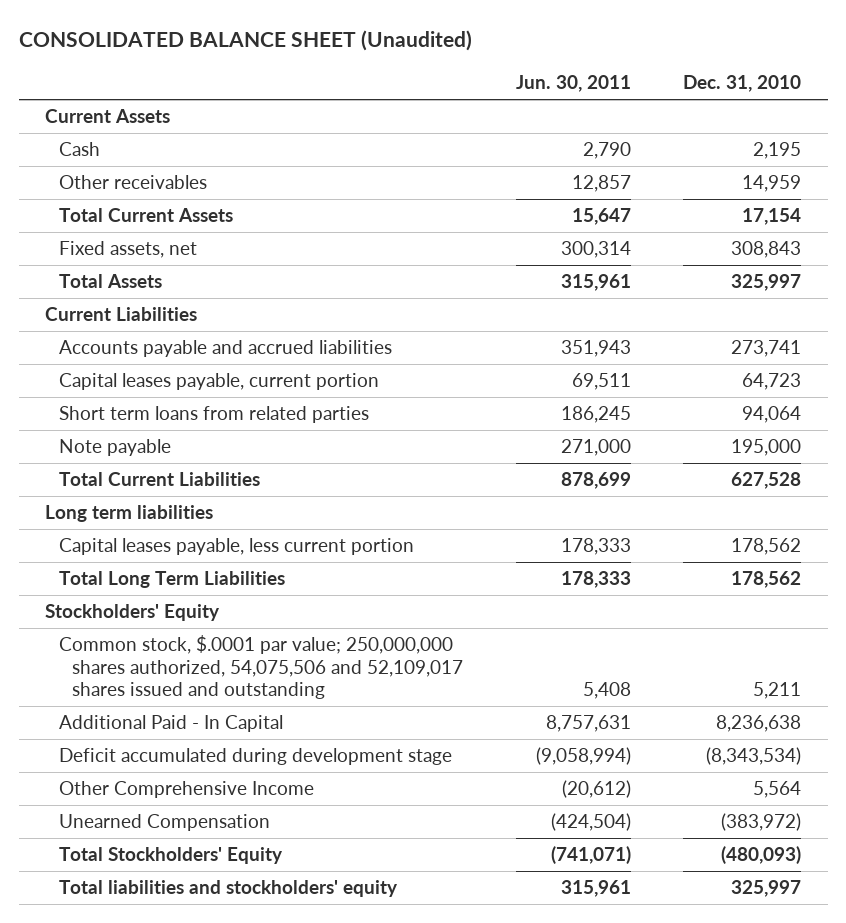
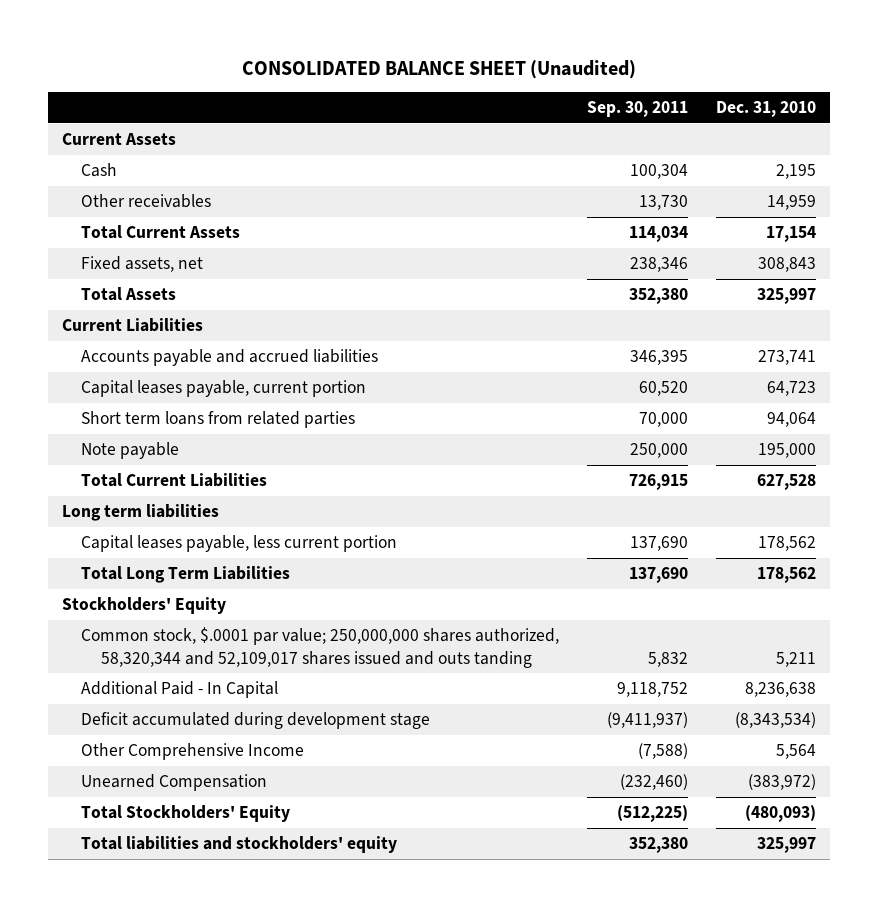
[515,75,631,93] Jun. 30, 2011 -> none
none -> [587,101,689,118] Sep. 30, 2011
[58,635,463,699] Common stock, $.0001 par value; 250,000,000 shares authorized, 54,075,506 and 52,109,017 shares issued and outstanding -> [81,627,560,668] Common stock, $.0001 par value; 250,000,000 shares authorized, 58,320,344 and 52,109,017 shares issued and outs tanding

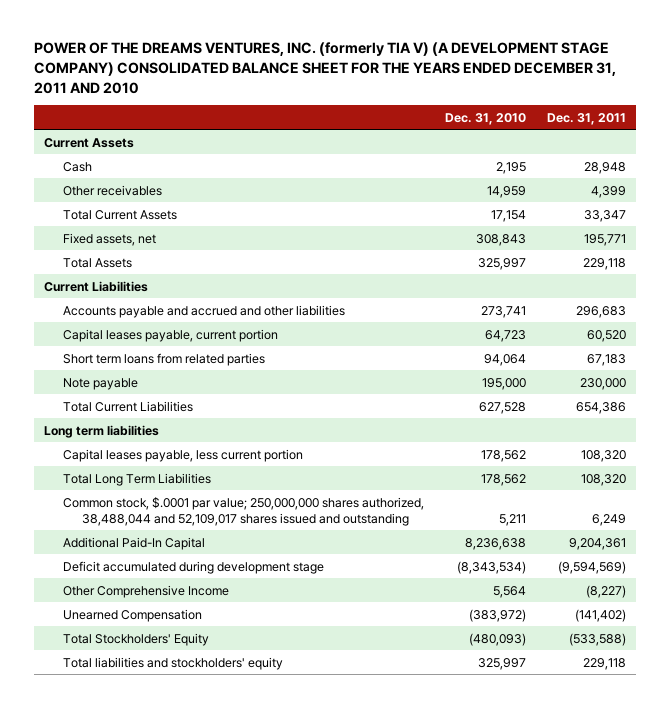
[241,59,636,79] CONSOLIDATED BALANCE SHEET (Unaudited) -> [33,42,616,94] POWER OF THE DREAMS VENTURES, INC. (formerly TIA V) (A DEVELOPMENT STAGE COMPANY) CONSOLIDATED BALANCE SHEET FOR THE YEARS ENDED DECEMBER 31, 2011 AND 2010
[587,101,689,118] Sep. 30, 2011 -> none
none -> [546,112,626,125] Dec. 31, 2011
[81,349,379,367] Accounts payable and accrued liabilities -> [62,304,345,318] Accounts payable and accrued and other liabilities
[61,597,226,615] Stockholders' Equity -> none
[81,627,560,668] Common stock, $.0001 par value; 250,000,000 shares authorized, 58,320,344 and 52,109,017 shares issued and outs tanding -> [62,496,424,526] Common stock, $.0001 par value; 250,000,000 shares authorized, 38,488,044 and 52,109,017 shares issued and outstanding
[81,681,279,699] Additional Paid - In Capital -> [62,536,205,550] Additional Paid-In Capital

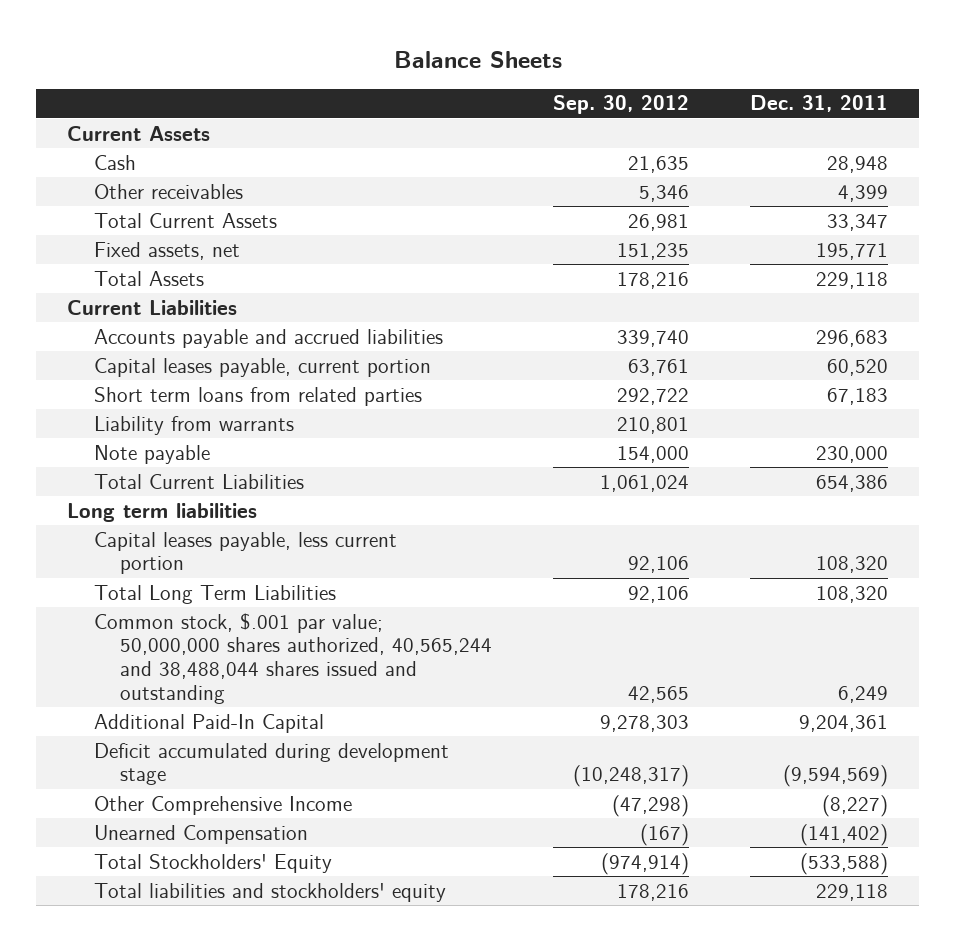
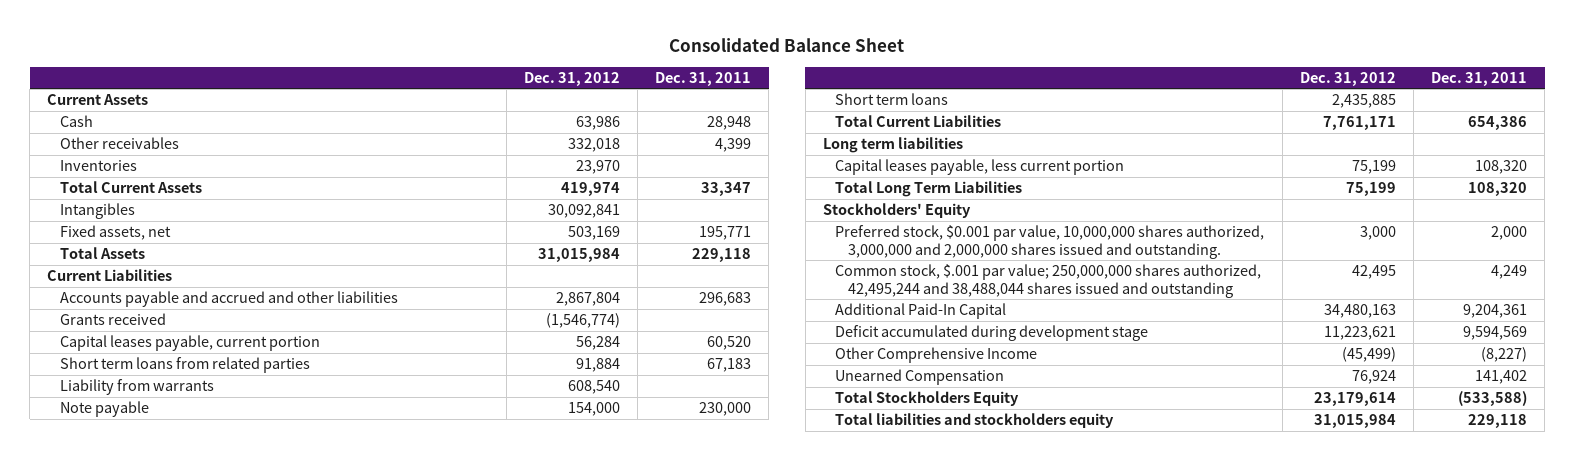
[393,51,562,69] Balance Sheets -> [669,38,905,53] Consolidated Balance Sheet
[553,95,690,115] Sep. 30, 2012 -> none
none -> [523,71,620,86] Dec. 31, 2012
none -> [59,160,137,172] Inventories
none -> [59,203,135,220] Intangibles
[93,328,443,348] Accounts payable and accrued liabilities -> [59,291,398,308] Accounts payable and accrued and other liabilities
none -> [59,313,166,326] Grants received
none -> [835,93,949,106] Short term loans
none -> [822,203,971,219] Stockholders' Equity
none -> [835,225,1265,259] Preferred stock, $0.001 par value, 10,000,000 shares authorized, 3,000,000 and 2,000,000 shares issued and outstanding.
[93,612,492,704] Common stock, $.001 par value; 50,000,000 shares authorized, 40,565,244 and 38,488,044 shares issued and outstanding -> [835,264,1262,298] Common stock, $.001 par value; 250,000,000 shares authorized, 42,495,244 and 38,488,044 shares issued and outstanding
[838,685,889,703] 6,249 -> [1490,265,1527,280] 4,249
[783,765,889,788] (9,594,569) -> [1462,326,1527,341] 9,594,569
[800,823,889,846] (141,402) -> [1474,370,1527,385] 141,402
[93,853,332,873] Total Stockholders' Equity -> [835,391,1020,407] Total Stockholders Equity
[93,882,446,902] Total liabilities and stockholders' equity -> [835,413,1115,429] Total liabilities and stockholders equity

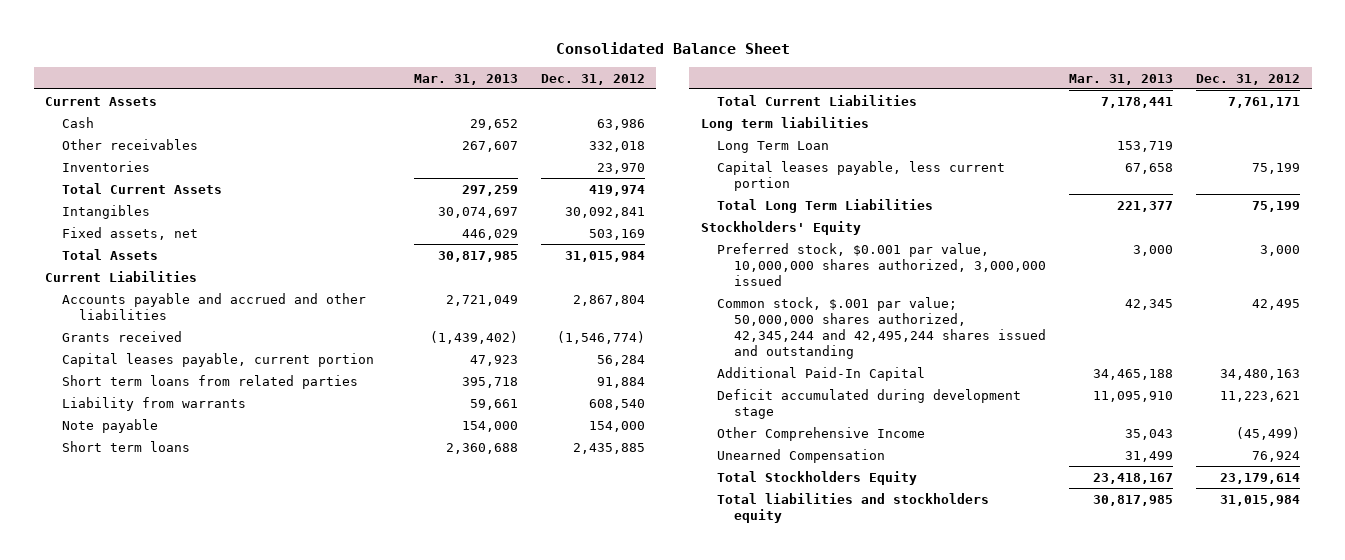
[655,71,752,86] Dec. 31, 2011 -> none
none -> [413,73,518,85] Mar. 31, 2013
none -> [717,140,830,153] Long Term Loan
[835,225,1265,259] Preferred stock, $0.001 par value, 10,000,000 shares authorized, 3,000,000 and 2,000,000 shares issued and outstanding. -> [717,242,1047,287] Preferred stock, $0.001 par value, 10,000,000 shares authorized, 3,000,000 issued
[835,264,1262,298] Common stock, $.001 par value; 250,000,000 shares authorized, 42,495,244 and 38,488,044 shares issued and outstanding -> [717,296,1047,360] Common stock, $.001 par value; 50,000,000 shares authorized, 42,345,244 and 42,495,244 shares issued and outstanding

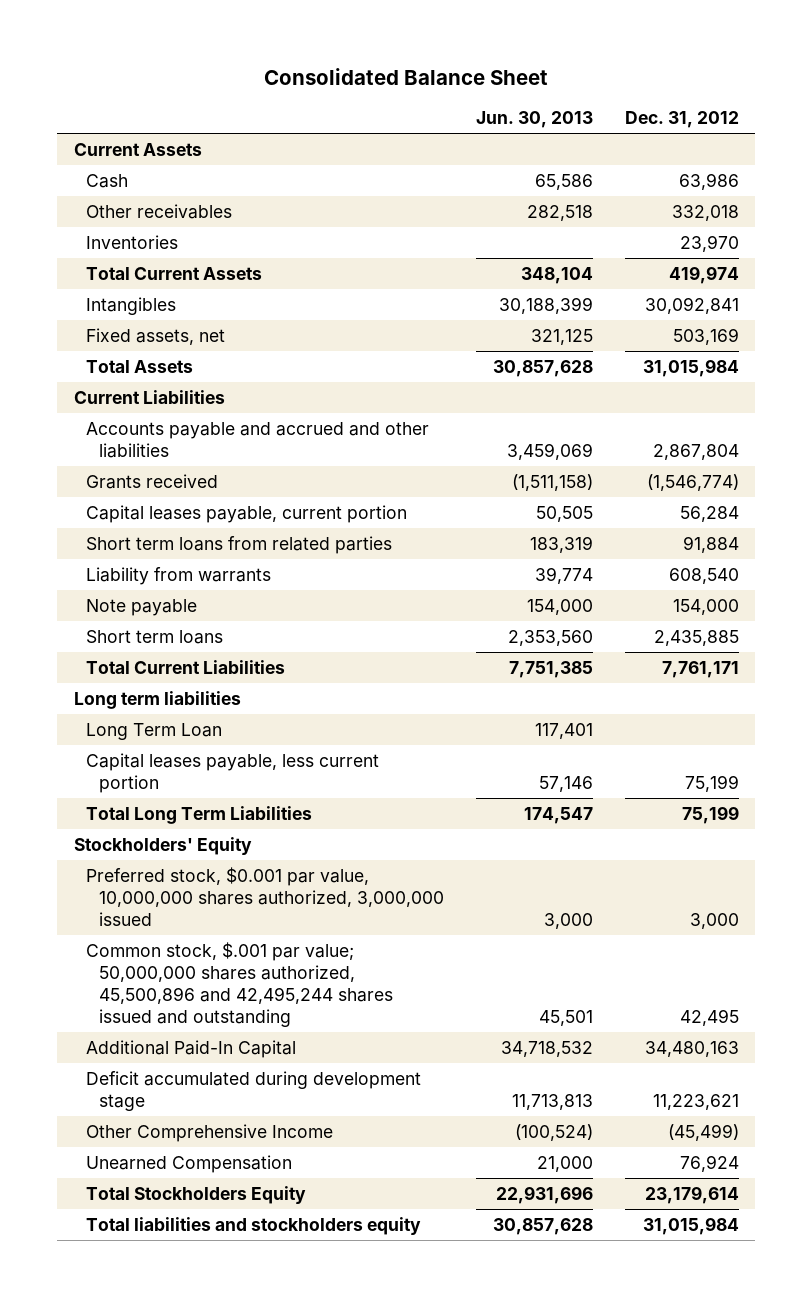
[413,73,518,85] Mar. 31, 2013 -> none
none -> [475,111,593,129] Jun. 30, 2013
[717,296,1047,360] Common stock, $.001 par value; 50,000,000 shares authorized, 42,345,244 and 42,495,244 shares issued and outstanding -> [86,941,393,1028] Common stock, $.001 par value; 50,000,000 shares authorized, 45,500,896 and 42,495,244 shares issued and outstanding

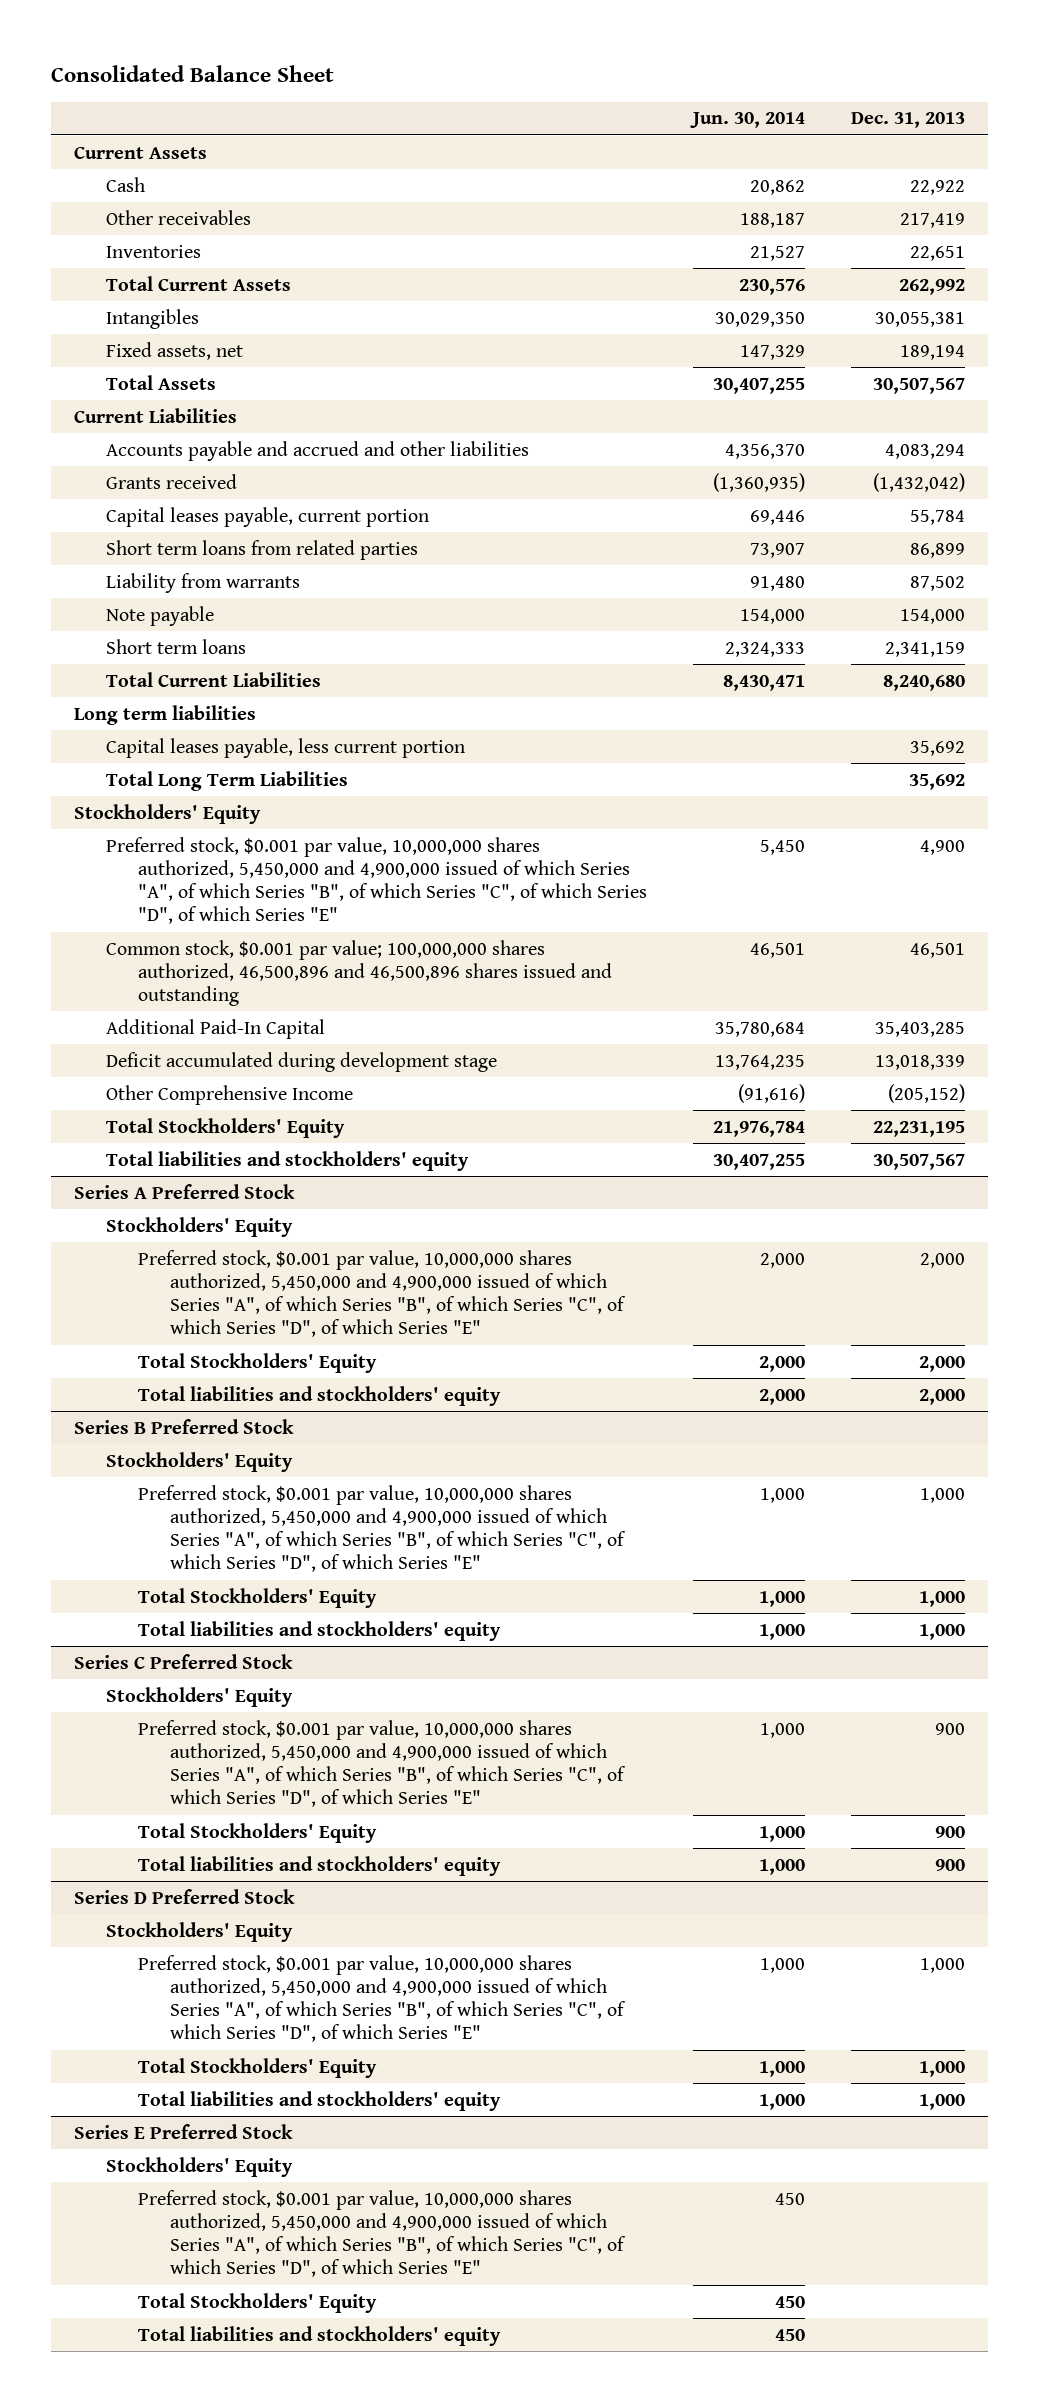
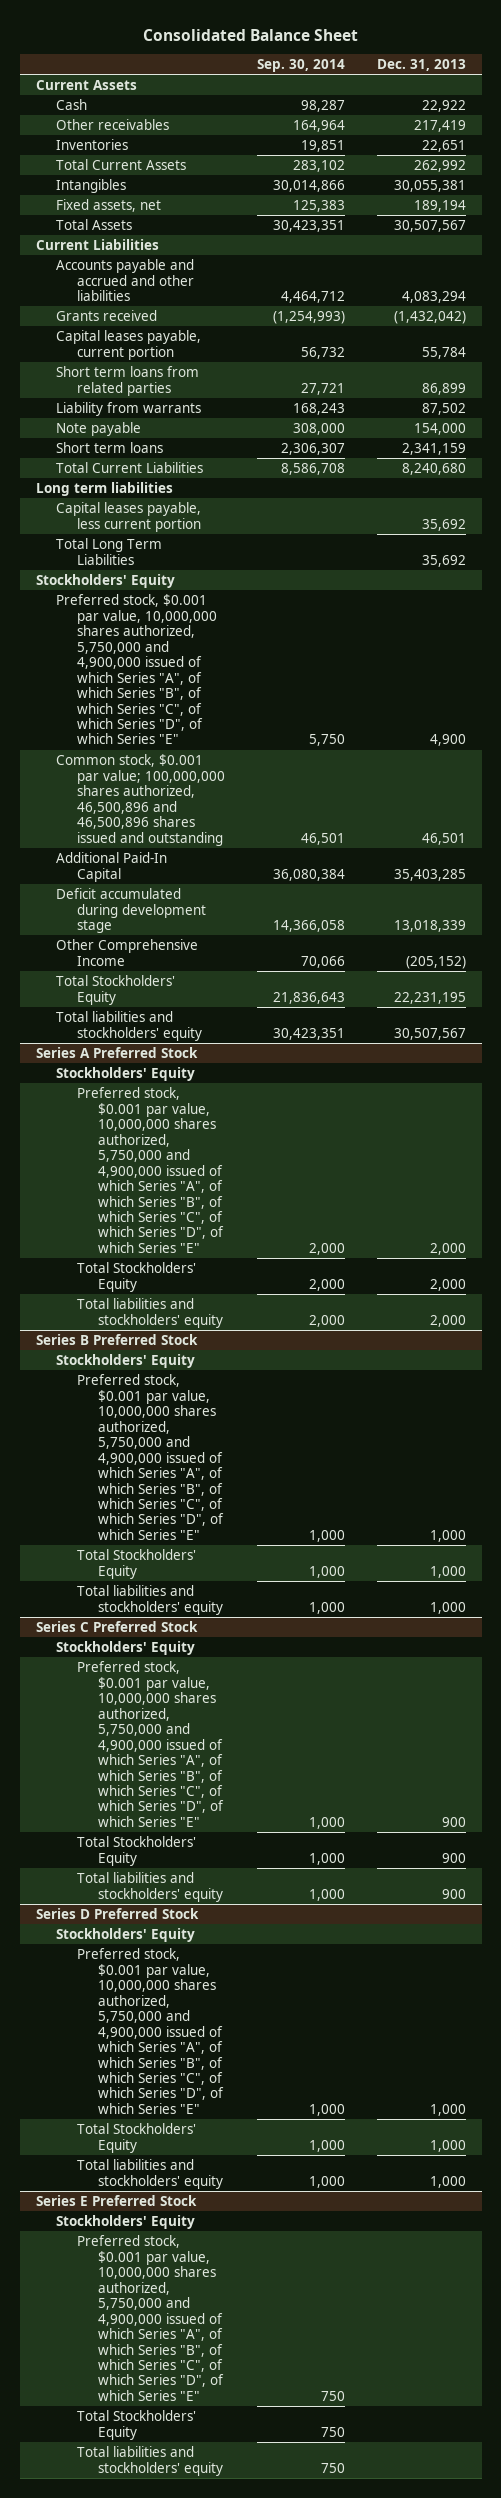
[689,112,805,129] Jun. 30, 2014 -> none
none -> [257,59,346,73] Sep. 30, 2014
[105,836,647,925] Preferred stock, $0.001 par value, 10,000,000 shares authorized, 5,450,000 and 4,900,000 issued of which Series "A", of which Series "B", of which Series "C", of which Series "D", of which Series "E" -> [56,594,218,745] Preferred stock, $0.001 par value, 10,000,000 shares authorized, 5,750,000 and 4,900,000 issued of which Series "A", of which Series "B", of which Series "C", of which Series "D", of which Series "E"
[137,1249,626,1338] Preferred stock, $0.001 par value, 10,000,000 shares authorized, 5,450,000 and 4,900,000 issued of which Series "A", of which Series "B", of which Series "C", of which Series "D", of which Series "E" -> [77,1087,225,1253] Preferred stock, $0.001 par value, 10,000,000 shares authorized, 5,750,000 and 4,900,000 issued of which Series "A", of which Series "B", of which Series "C", of which Series "D", of which Series "E"
[137,1484,626,1573] Preferred stock, $0.001 par value, 10,000,000 shares authorized, 5,450,000 and 4,900,000 issued of which Series "A", of which Series "B", of which Series "C", of which Series "D", of which Series "E" -> [77,1374,225,1540] Preferred stock, $0.001 par value, 10,000,000 shares authorized, 5,750,000 and 4,900,000 issued of which Series "A", of which Series "B", of which Series "C", of which Series "D", of which Series "E"
[137,1719,626,1808] Preferred stock, $0.001 par value, 10,000,000 shares authorized, 5,450,000 and 4,900,000 issued of which Series "A", of which Series "B", of which Series "C", of which Series "D", of which Series "E" -> [77,1661,225,1827] Preferred stock, $0.001 par value, 10,000,000 shares authorized, 5,750,000 and 4,900,000 issued of which Series "A", of which Series "B", of which Series "C", of which Series "D", of which Series "E"
[137,1954,626,2043] Preferred stock, $0.001 par value, 10,000,000 shares authorized, 5,450,000 and 4,900,000 issued of which Series "A", of which Series "B", of which Series "C", of which Series "D", of which Series "E" -> [77,1948,225,2114] Preferred stock, $0.001 par value, 10,000,000 shares authorized, 5,750,000 and 4,900,000 issued of which Series "A", of which Series "B", of which Series "C", of which Series "D", of which Series "E"
[137,2189,626,2278] Preferred stock, $0.001 par value, 10,000,000 shares authorized, 5,450,000 and 4,900,000 issued of which Series "A", of which Series "B", of which Series "C", of which Series "D", of which Series "E" -> [77,2235,225,2401] Preferred stock, $0.001 par value, 10,000,000 shares authorized, 5,750,000 and 4,900,000 issued of which Series "A", of which Series "B", of which Series "C", of which Series "D", of which Series "E"

